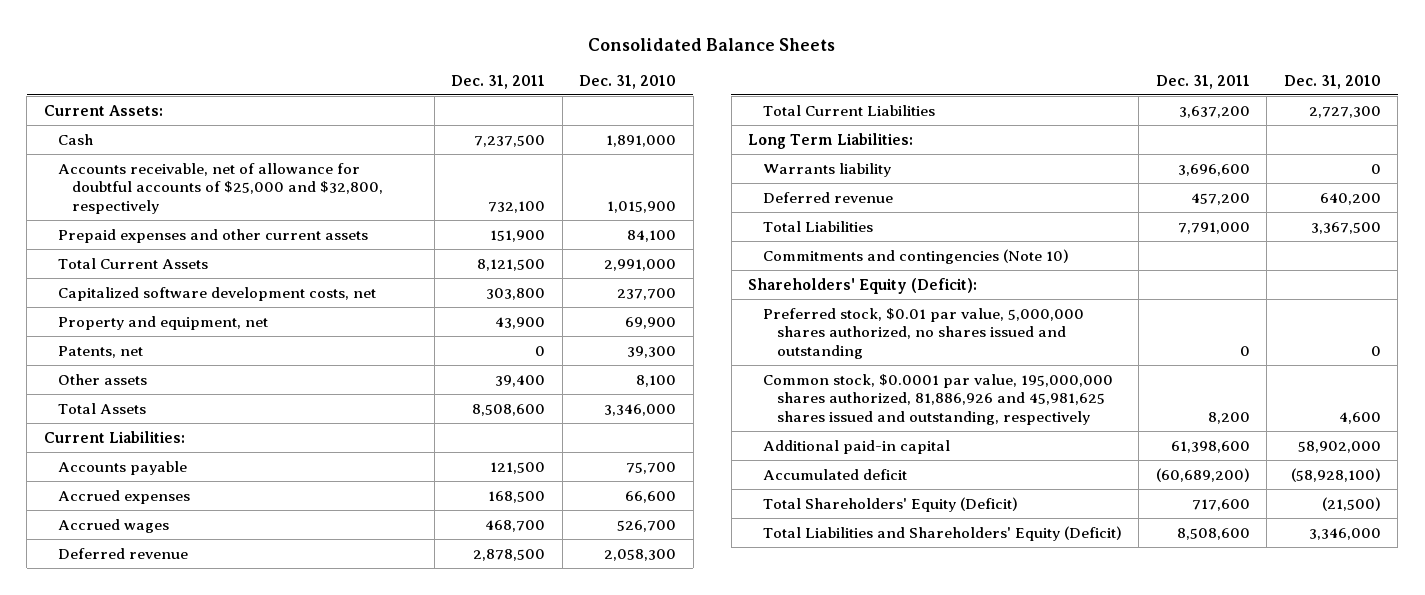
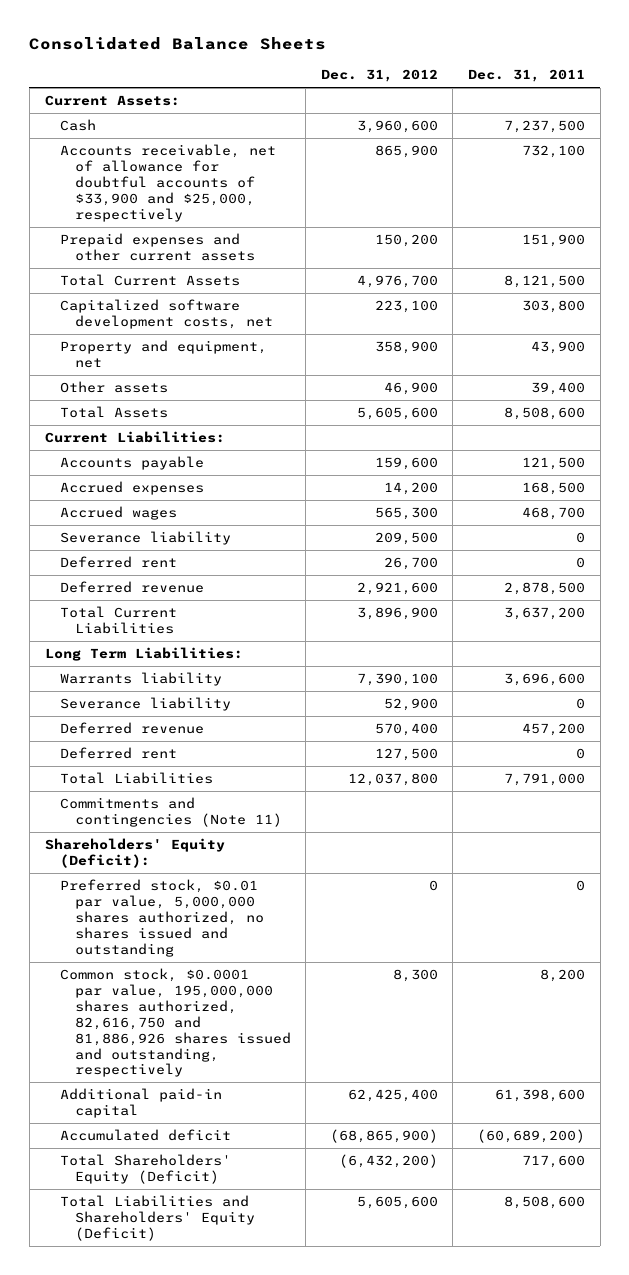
[579,74,677,89] Dec. 31, 2010 -> none
none -> [320,69,438,83] Dec. 31, 2012
[58,162,384,214] Accounts receivable, net of allowance for doubtful accounts of $25,000 and $32,800, respectively -> [59,143,276,222] Accounts receivable, net of allowance for doubtful accounts of $33,900 and $25,000, respectively
[58,345,144,358] Patents, net -> none
none -> [59,530,231,545] Severance liability
none -> [59,555,177,568] Deferred rent
none -> [59,696,231,711] Severance liability
none -> [59,746,177,759] Deferred rent
[762,248,1069,264] Commitments and contingencies (Note 10) -> [59,796,282,827] Commitments and contingencies (Note 11)
[762,373,1113,425] Common stock, $0.0001 par value, 195,000,000 shares authorized, 81,886,926 and 45,981,625 shares issued and outstanding, respectively -> [59,967,291,1078] Common stock, $0.0001 par value, 195,000,000 shares authorized, 82,616,750 and 81,886,926 shares issued and outstanding, respectively

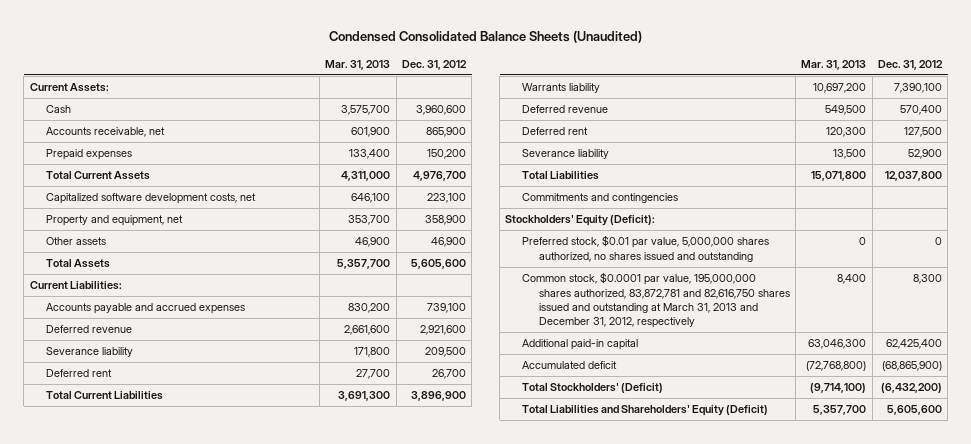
[29,37,327,51] Consolidated Balance Sheets -> [328,31,642,44] Condensed Consolidated Balance Sheets (Unaudited)
[467,69,585,83] Dec. 31, 2011 -> none
none -> [325,59,391,70] Mar. 31, 2013
[59,143,276,222] Accounts receivable, net of allowance for doubtful accounts of $33,900 and $25,000, respectively -> [46,127,166,138] Accounts receivable, net
[59,232,255,261] Prepaid expenses and other current assets -> [46,149,133,161] Prepaid expenses
[59,480,204,495] Accrued expenses -> none
[59,505,177,520] Accrued wages -> none
[59,455,204,470] Accounts payable -> [46,303,246,315] Accounts payable and accrued expenses
[374,456,438,470] 159,600 -> [426,303,466,314] 739,100
[59,580,204,593] Deferred revenue -> [46,325,133,334] Deferred revenue
[44,646,243,661] Long Term Liabilities: -> none
[59,696,231,711] Severance liability -> [522,149,610,160] Severance liability
[59,796,282,827] Commitments and contingencies (Note 11) -> [522,193,679,204] Commitments and contingencies
[44,837,225,868] Shareholders' Equity (Deficit): -> [505,215,656,227] Stockholders' Equity (Deficit):
[59,967,291,1078] Common stock, $0.0001 par value, 195,000,000 shares authorized, 82,616,750 and 81,886,926 shares issued and outstanding, respectively -> [522,272,790,328] Common stock, $0.0001 par value, 195,000,000 shares authorized, 83,872,781 and 82,616,750 shares issued and outstanding at March 31, 2013 and December 31, 2012, respectively
[59,1153,231,1184] Total Shareholders' Equity (Deficit) -> [522,383,664,394] Total Stockholders' (Deficit)

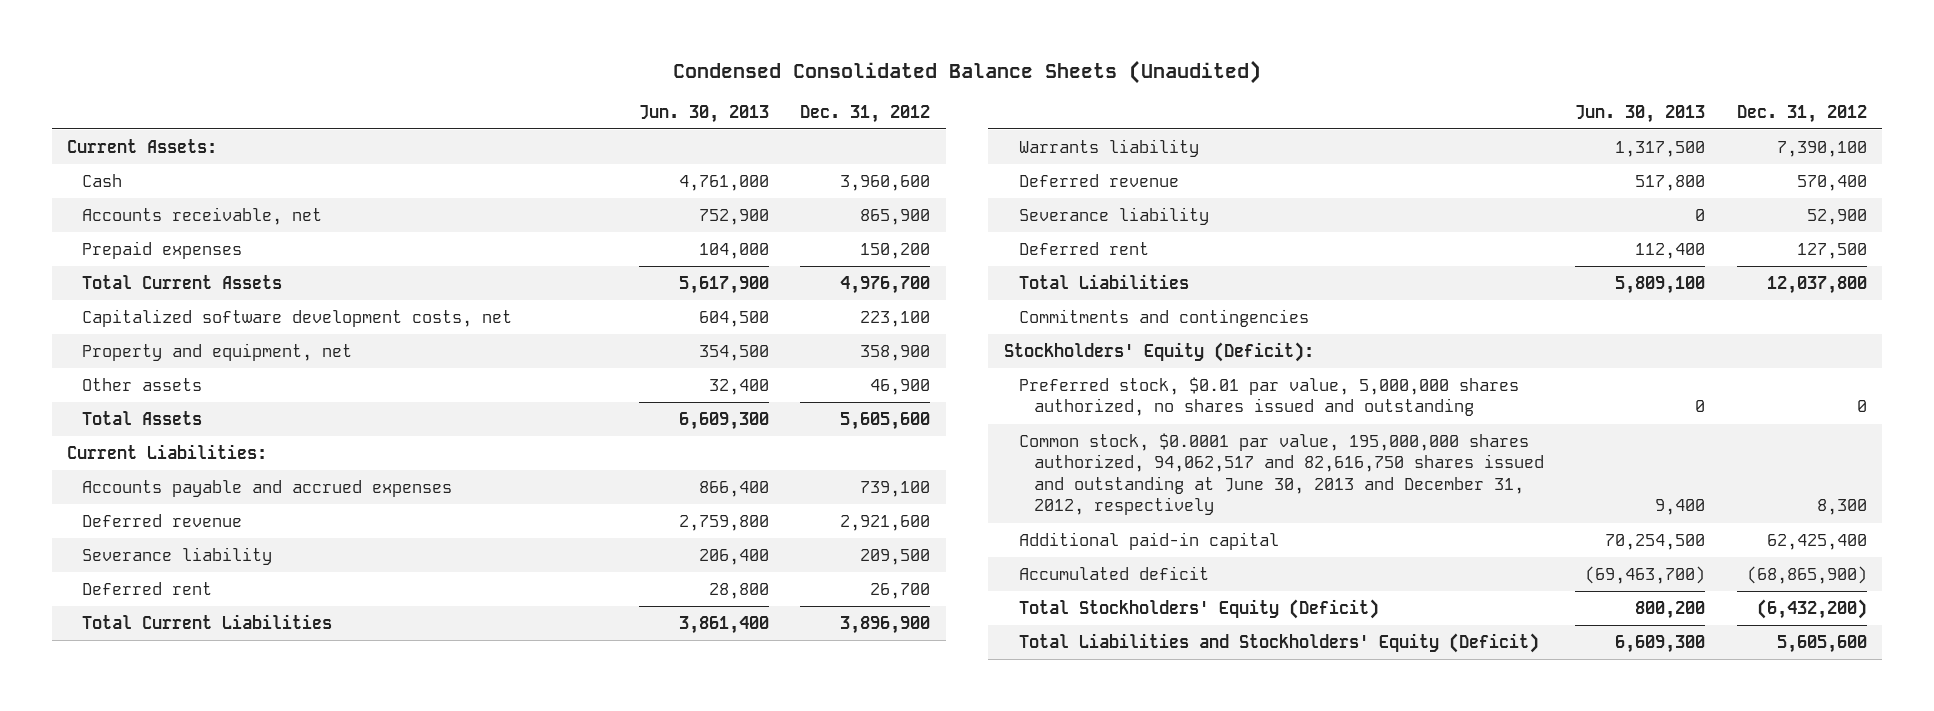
[325,59,391,70] Mar. 31, 2013 -> none
none -> [638,104,769,123] Jun. 30, 2013
[522,127,589,136] Deferred rent -> [1018,241,1149,255] Deferred rent
[522,272,790,328] Common stock, $0.0001 par value, 195,000,000 shares authorized, 83,872,781 and 82,616,750 shares issued and outstanding at March 31, 2013 and December 31, 2012, respectively -> [1018,432,1544,516] Common stock, $0.0001 par value, 195,000,000 shares authorized, 94,062,517 and 82,616,750 shares issued and outstanding at June 30, 2013 and December 31, 2012, respectively
[522,383,664,394] Total Stockholders' (Deficit) -> [1018,598,1379,619] Total Stockholders' Equity (Deficit)
[522,405,769,417] Total Liabilities and Shareholders' Equity (Deficit) -> [1018,632,1539,653] Total Liabilities and Stockholders' Equity (Deficit)

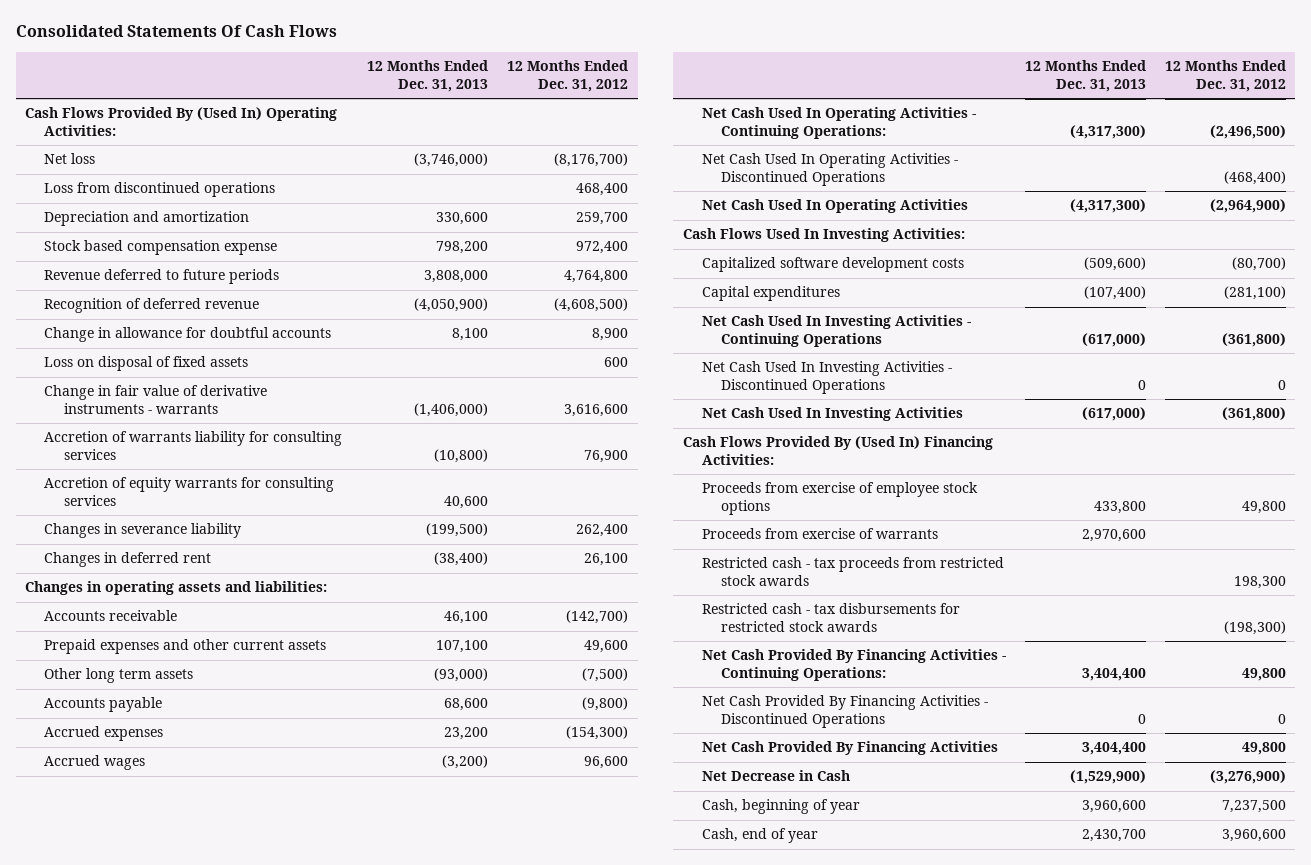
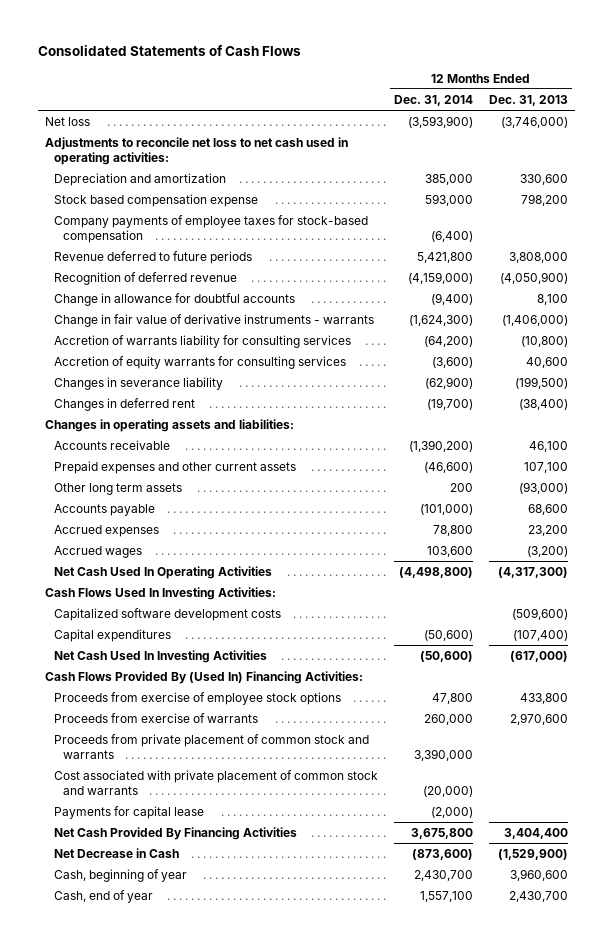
[15,25,337,38] Consolidated Statements Of Cash Flows -> [37,44,301,56] Consolidated Statements of Cash Flows
[507,60,629,92] 12 Months Ended Dec. 31, 2012 -> none
none -> [393,94,473,106] Dec. 31, 2014
[25,107,338,137] Cash Flows Provided By (Used In) Operating Activities: -> none
[44,182,276,198] Loss from discontinued operations -> none
none -> [45,136,349,165] Adjustments to reconcile net loss to net cash used in operating activities:
none -> [53,214,368,243] Company payments of employee taxes for stock-based compensation
[44,356,249,372] Loss on disposal of fixed assets -> none
[702,107,977,140] Net Cash Used In Operating Activities - Continuing Operations: -> none
[702,153,959,187] Net Cash Used In Operating Activities - Discontinued Operations -> none
[702,315,972,348] Net Cash Used In Investing Activities - Continuing Operations -> none
[702,361,953,395] Net Cash Used In Investing Activities - Discontinued Operations -> none
[702,557,1005,587] Restricted cash - tax proceeds from restricted stock awards -> none
[702,603,961,633] Restricted cash - tax disbursements for restricted stock awards -> none
[702,649,1007,682] Net Cash Provided By Financing Activities - Continuing Operations: -> none
[702,695,989,729] Net Cash Provided By Financing Activities - Discontinued Operations -> none
none -> [53,733,369,759] Proceeds from private placement of common stock and warrants
none -> [53,769,378,795] Cost associated with private placement of common stock and warrants
none -> [53,805,204,819] Payments for capital lease

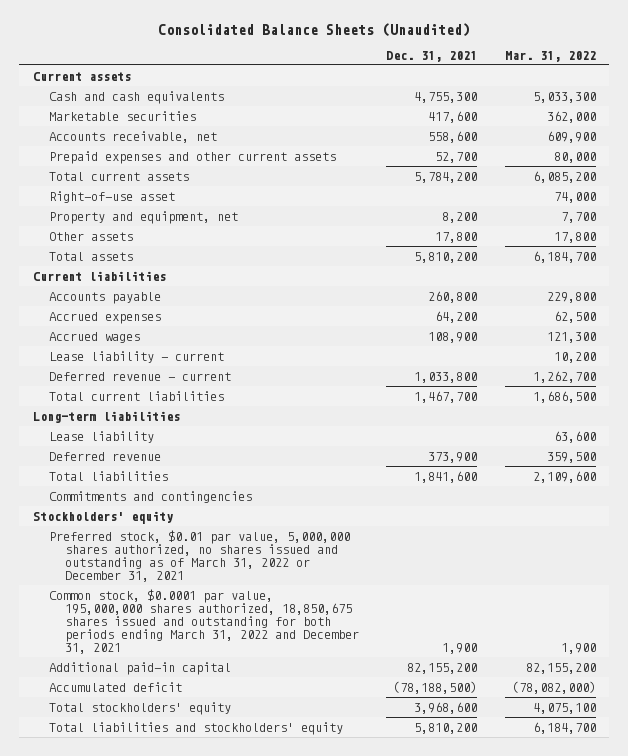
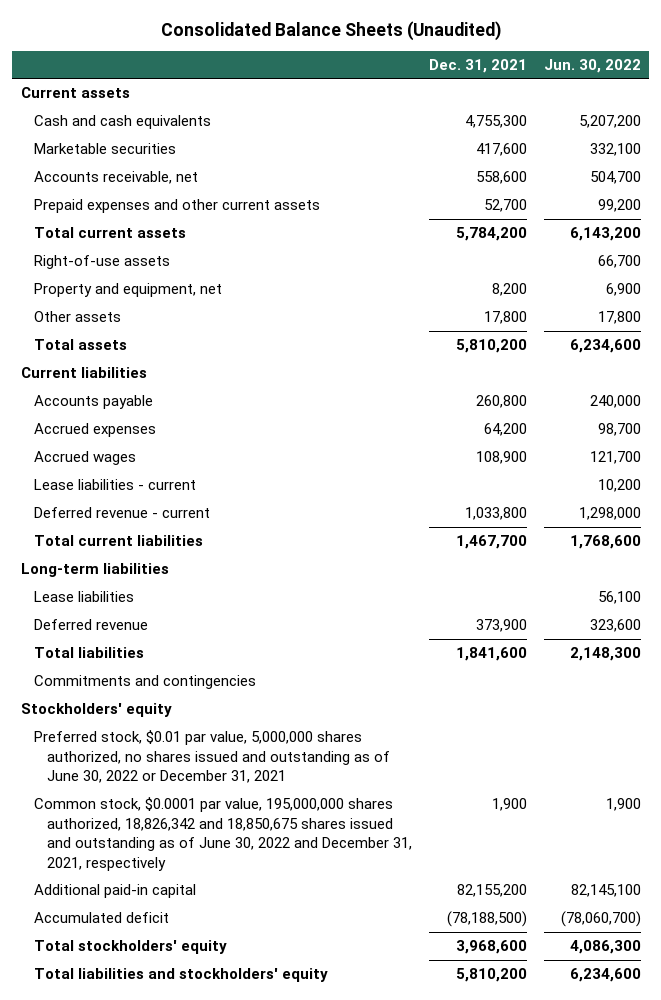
[504,50,596,62] Mar. 31, 2022 -> none
none -> [543,58,641,73] Jun. 30, 2022
[48,190,175,203] Right-of-use asset -> [33,255,170,270] Right-of-use assets
[48,350,224,363] Lease liability - current -> [33,479,196,491] Lease liabilities - current
[48,430,154,443] Lease liability -> [33,591,134,603] Lease liabilities
[48,529,350,583] Preferred stock, $0.01 par value, 5,000,000 shares authorized, no shares issued and outstanding as of March 31, 2022 or December 31, 2021 -> [33,730,391,784] Preferred stock, $0.01 par value, 5,000,000 shares authorized, no shares issued and outstanding as of June 30, 2022 or December 31, 2021
[48,588,359,655] Common stock, $0.0001 par value, 195,000,000 shares authorized, 18,850,675 shares issued and outstanding for both periods ending March 31, 2022 and December 31, 2021 -> [33,797,413,871] Common stock, $0.0001 par value, 195,000,000 shares authorized, 18,826,342 and 18,850,675 shares issued and outstanding as of June 30, 2022 and December 31, 2021, respectively

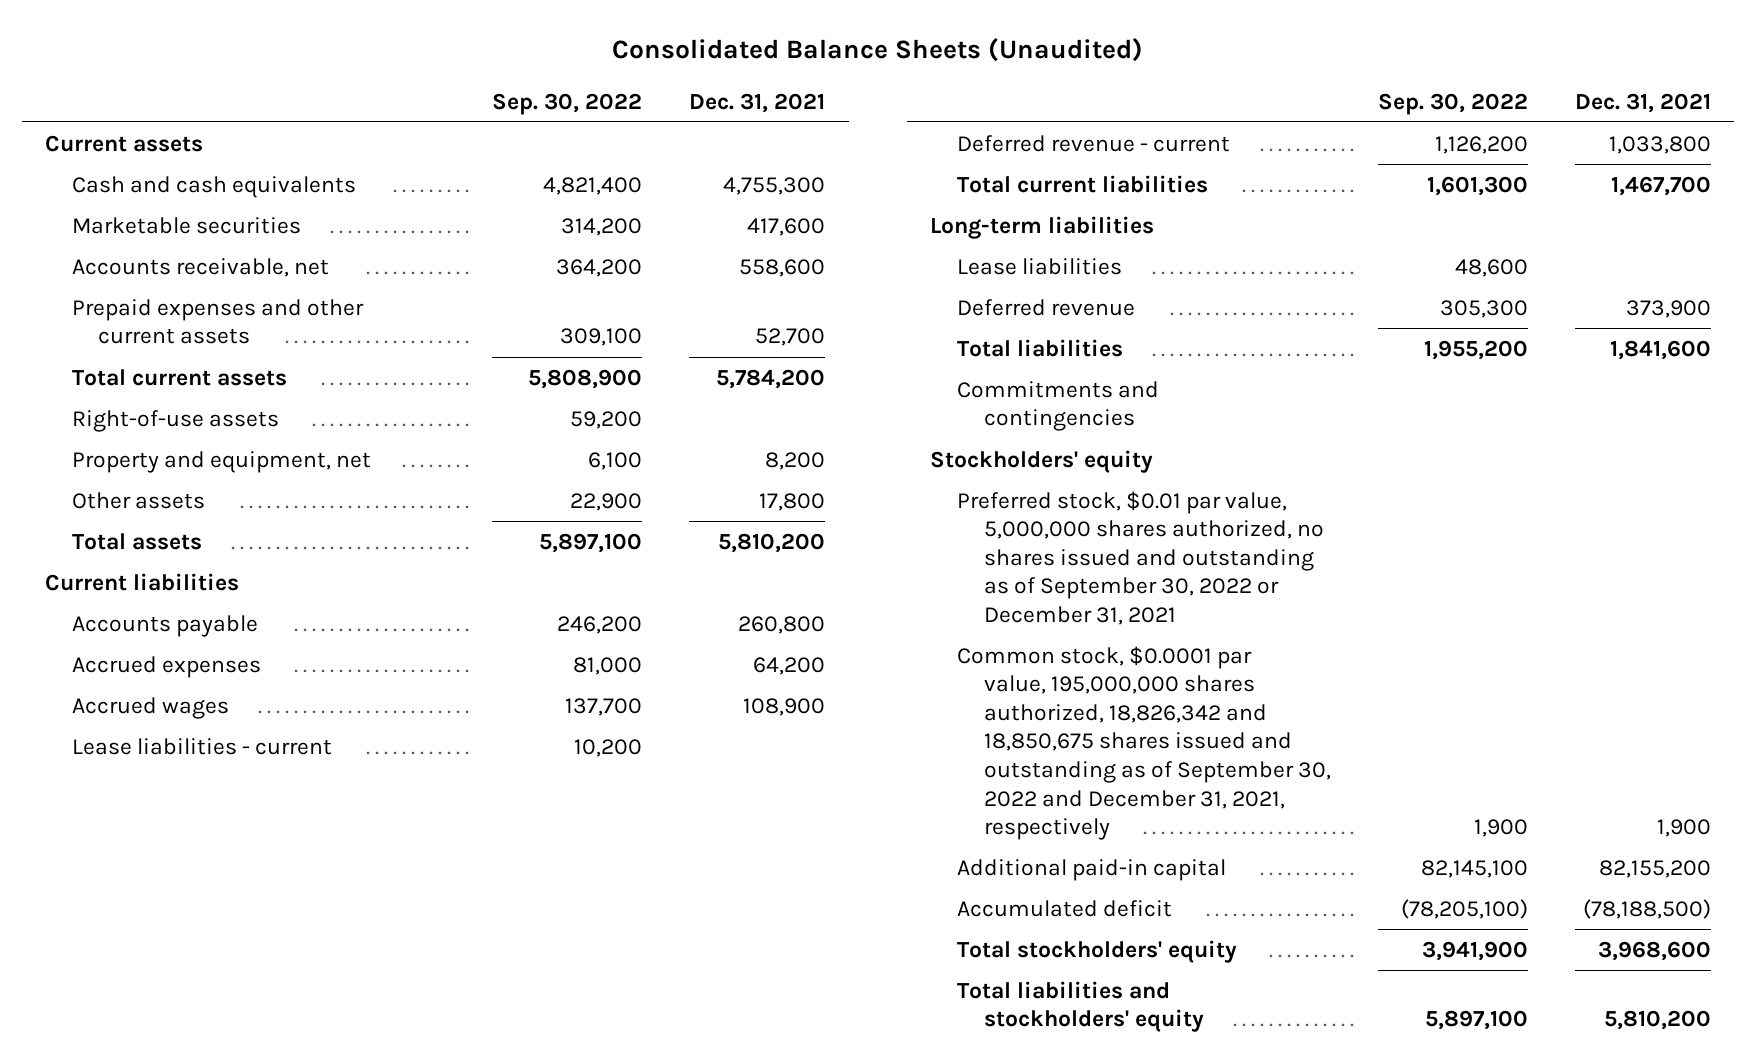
[543,58,641,73] Jun. 30, 2022 -> none
none -> [492,92,643,115] Sep. 30, 2022
[33,730,391,784] Preferred stock, $0.01 par value, 5,000,000 shares authorized, no shares issued and outstanding as of June 30, 2022 or December 31, 2021 -> [957,490,1324,626] Preferred stock, $0.01 par value, 5,000,000 shares authorized, no shares issued and outstanding as of September 30, 2022 or December 31, 2021
[33,797,413,871] Common stock, $0.0001 par value, 195,000,000 shares authorized, 18,826,342 and 18,850,675 shares issued and outstanding as of June 30, 2022 and December 31, 2021, respectively -> [957,645,1331,841] Common stock, $0.0001 par value, 195,000,000 shares authorized, 18,826,342 and 18,850,675 shares issued and outstanding as of September 30, 2022 and December 31, 2021, respectively

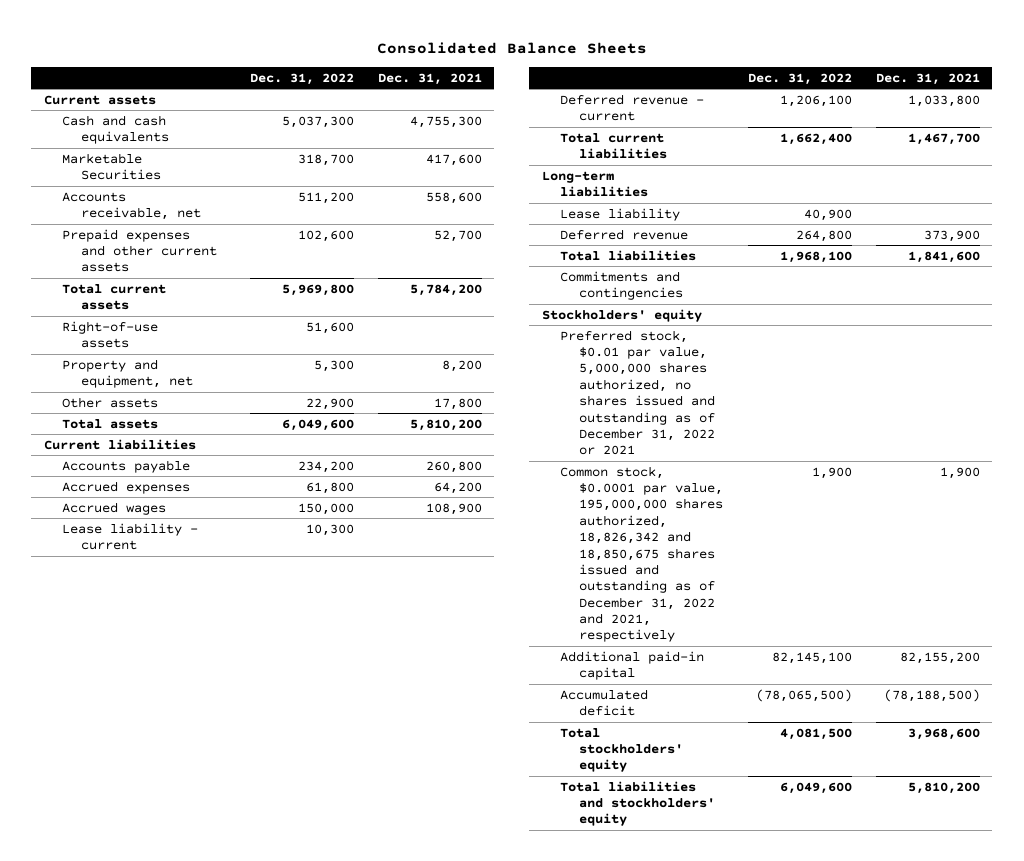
[611,37,1143,62] Consolidated Balance Sheets (Unaudited) -> [376,41,647,54] Consolidated Balance Sheets
[492,92,643,115] Sep. 30, 2022 -> none
none -> [249,72,354,85] Dec. 31, 2022
[71,216,301,234] Marketable securities -> [62,152,161,181] Marketable Securities
[71,737,332,755] Lease liabilities - current -> [62,522,199,551] Lease liability - current
[957,257,1123,275] Lease liabilities -> [560,207,681,221] Lease liability
[957,490,1324,626] Preferred stock, $0.01 par value, 5,000,000 shares authorized, no shares issued and outstanding as of September 30, 2022 or December 31, 2021 -> [560,329,715,456] Preferred stock, $0.01 par value, 5,000,000 shares authorized, no shares issued and outstanding as of December 31, 2022 or 2021
[957,645,1331,841] Common stock, $0.0001 par value, 195,000,000 shares authorized, 18,826,342 and 18,850,675 shares issued and outstanding as of September 30, 2022 and December 31, 2021, respectively -> [560,465,723,643] Common stock, $0.0001 par value, 195,000,000 shares authorized, 18,826,342 and 18,850,675 shares issued and outstanding as of December 31, 2022 and 2021, respectively

